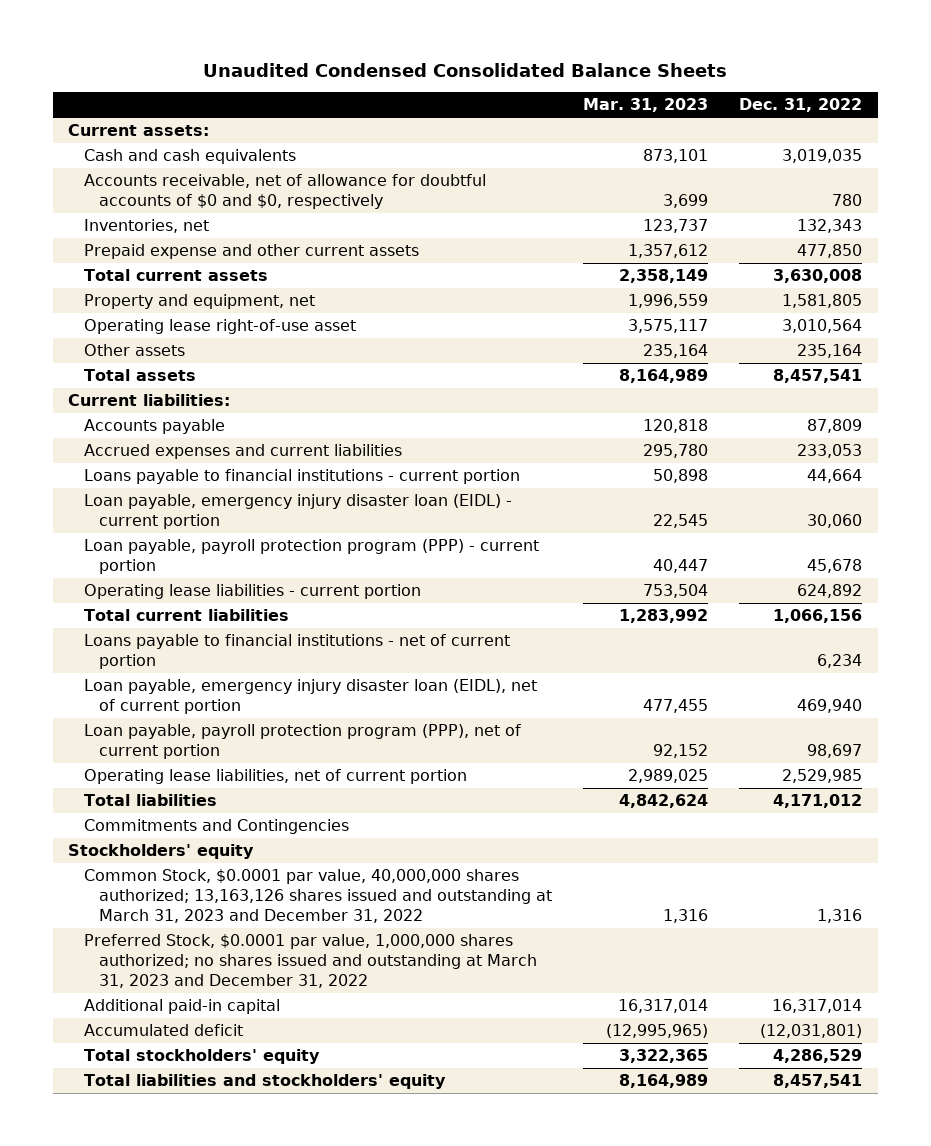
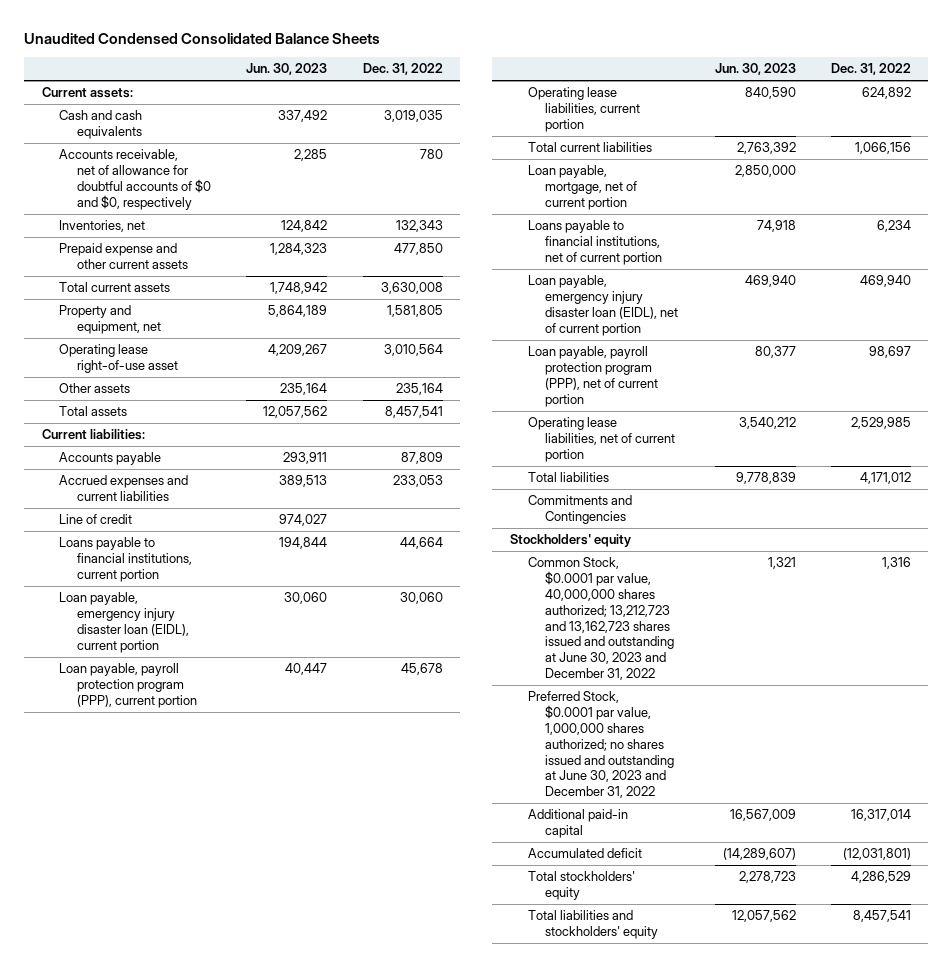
[583,98,709,113] Mar. 31, 2023 -> none
none -> [246,63,328,76] Jun. 30, 2023
none -> [59,514,133,525] Line of credit
[83,469,520,485] Loans payable to financial institutions - current portion -> [59,537,193,582] Loans payable to financial institutions, current portion
[83,494,512,529] Loan payable, emergency injury disaster loan (EIDL) - current portion -> [59,592,190,653] Loan payable, emergency injury disaster loan (EIDL), current portion
[83,539,539,574] Loan payable, payroll protection program (PPP) - current portion -> [59,663,198,708] Loan payable, payroll protection program (PPP), current portion
[83,584,421,600] Operating lease liabilities - current portion -> [527,87,641,132] Operating lease liabilities, current portion
none -> [527,165,638,210] Loan payable, mortgage, net of current portion
[83,634,510,669] Loans payable to financial institutions - net of current portion -> [527,220,663,265] Loans payable to financial institutions, net of current portion
[83,869,552,923] Common Stock, $0.0001 par value, 40,000,000 shares authorized; 13,163,126 shares issued and outstanding at March 31, 2023 and December 31, 2022 -> [527,557,675,680] Common Stock, $0.0001 par value, 40,000,000 shares authorized; 13,212,723 and 13,162,723 shares issued and outstanding at June 30, 2023 and December 31, 2022
[83,934,537,988] Preferred Stock, $0.0001 par value, 1,000,000 shares authorized; no shares issued and outstanding at March 31, 2023 and December 31, 2022 -> [527,691,675,799] Preferred Stock, $0.0001 par value, 1,000,000 shares authorized; no shares issued and outstanding at June 30, 2023 and December 31, 2022

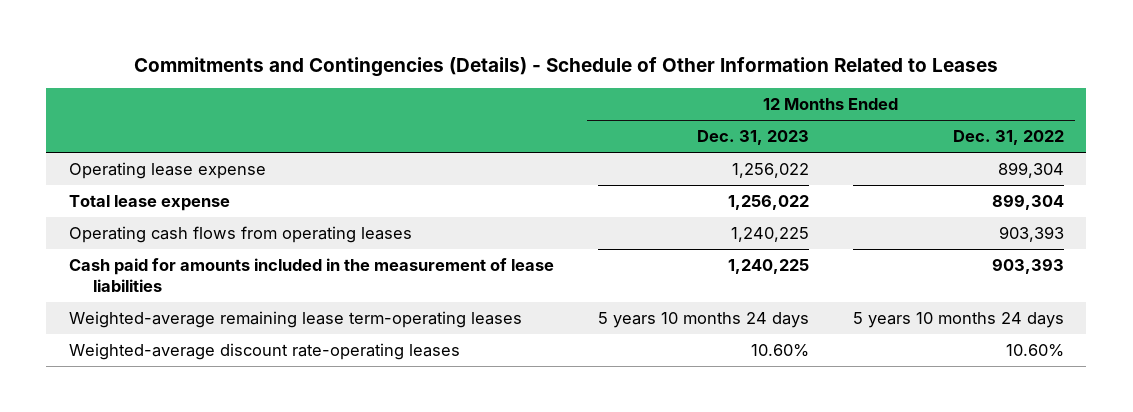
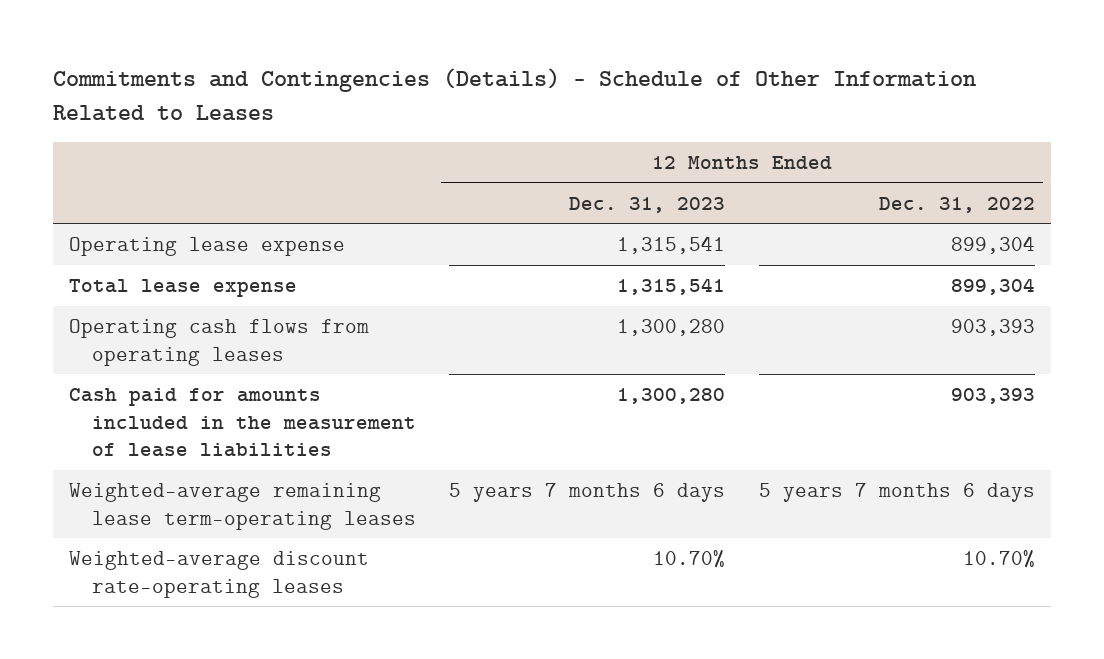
[731,163,809,179] 1,256,022 -> [617,235,726,254] 1,315,541
[727,195,809,211] 1,256,022 -> [617,277,726,295] 1,315,541
[730,227,809,243] 1,240,225 -> [617,318,726,336] 1,300,280
[727,259,809,275] 1,240,225 -> [617,387,726,404] 1,300,280
[597,312,809,329] 5 years 10 months 24 days -> [449,482,726,502] 5 years 7 months 6 days
[853,312,1065,329] 5 years 10 months 24 days -> [758,482,1035,502] 5 years 7 months 6 days
[750,344,809,358] 10.60% -> [653,549,726,568] 10.70%
[1006,344,1065,358] 10.60% -> [962,549,1035,568] 10.70%

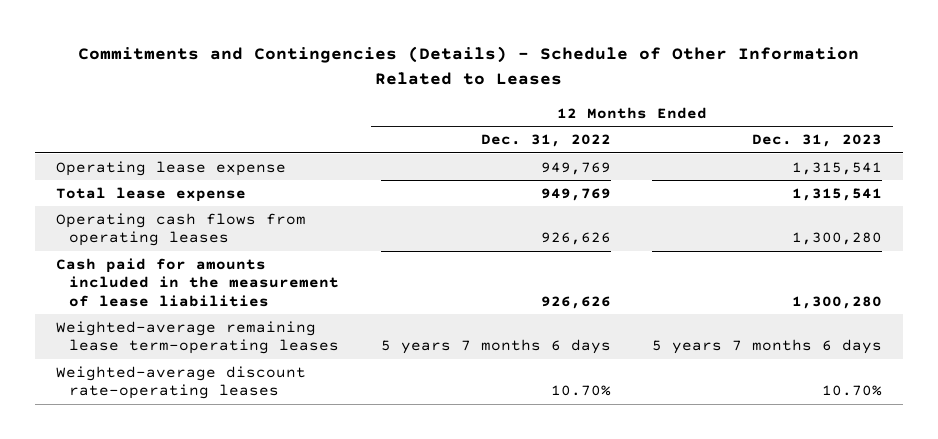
[950,235,1035,254] 899,304 -> [540,161,611,175] 949,769
[950,277,1035,295] 899,304 -> [540,187,611,201] 949,769
[950,318,1035,336] 903,393 -> [540,232,611,246] 926,626
[950,387,1035,404] 903,393 -> [540,295,611,309] 926,626

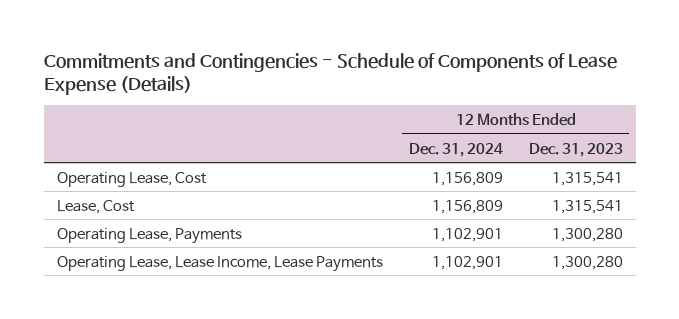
[77,46,859,86] Commitments and Contingencies (Details) - Schedule of Other Information Related to Leases -> [43,52,617,96] Commitments and Contingencies - Schedule of Components of Lease Expense (Details)
[480,134,611,148] Dec. 31, 2022 -> none
none -> [408,142,503,157] Dec. 31, 2024
[55,320,340,355] Weighted-average remaining lease term-operating leases -> none
[55,365,306,400] Weighted-average discount rate-operating leases -> none
[55,160,286,176] Operating lease expense -> [56,171,207,187] Operating Lease, Cost
[55,186,246,202] Total lease expense -> [56,199,135,214] Lease, Cost
[55,212,306,247] Operating cash flows from operating leases -> [56,227,242,244] Operating Lease, Payments
[55,257,340,307] Cash paid for amounts included in the measurement of lease liabilities -> [56,255,383,272] Operating Lease, Lease Income, Lease Payments

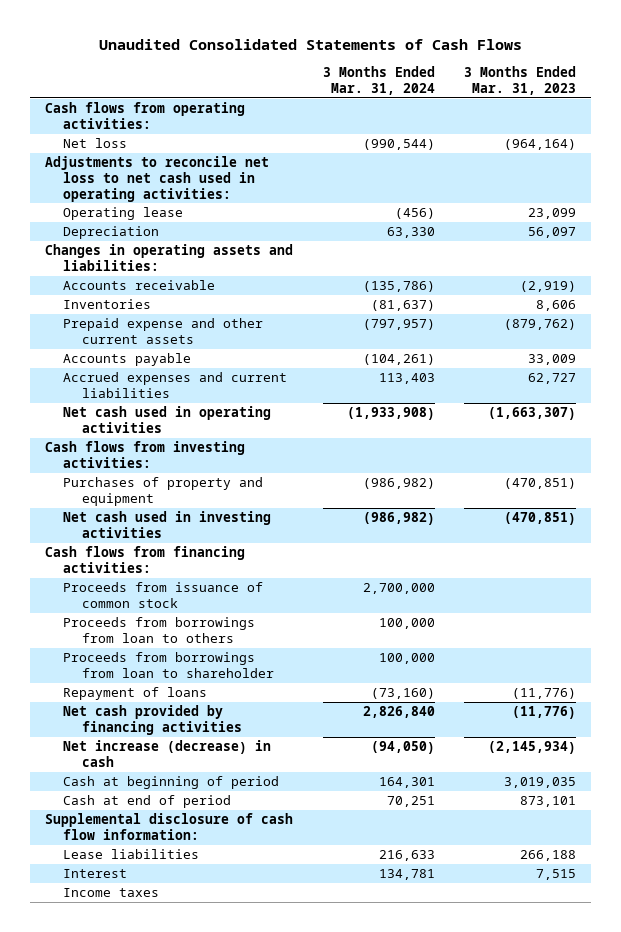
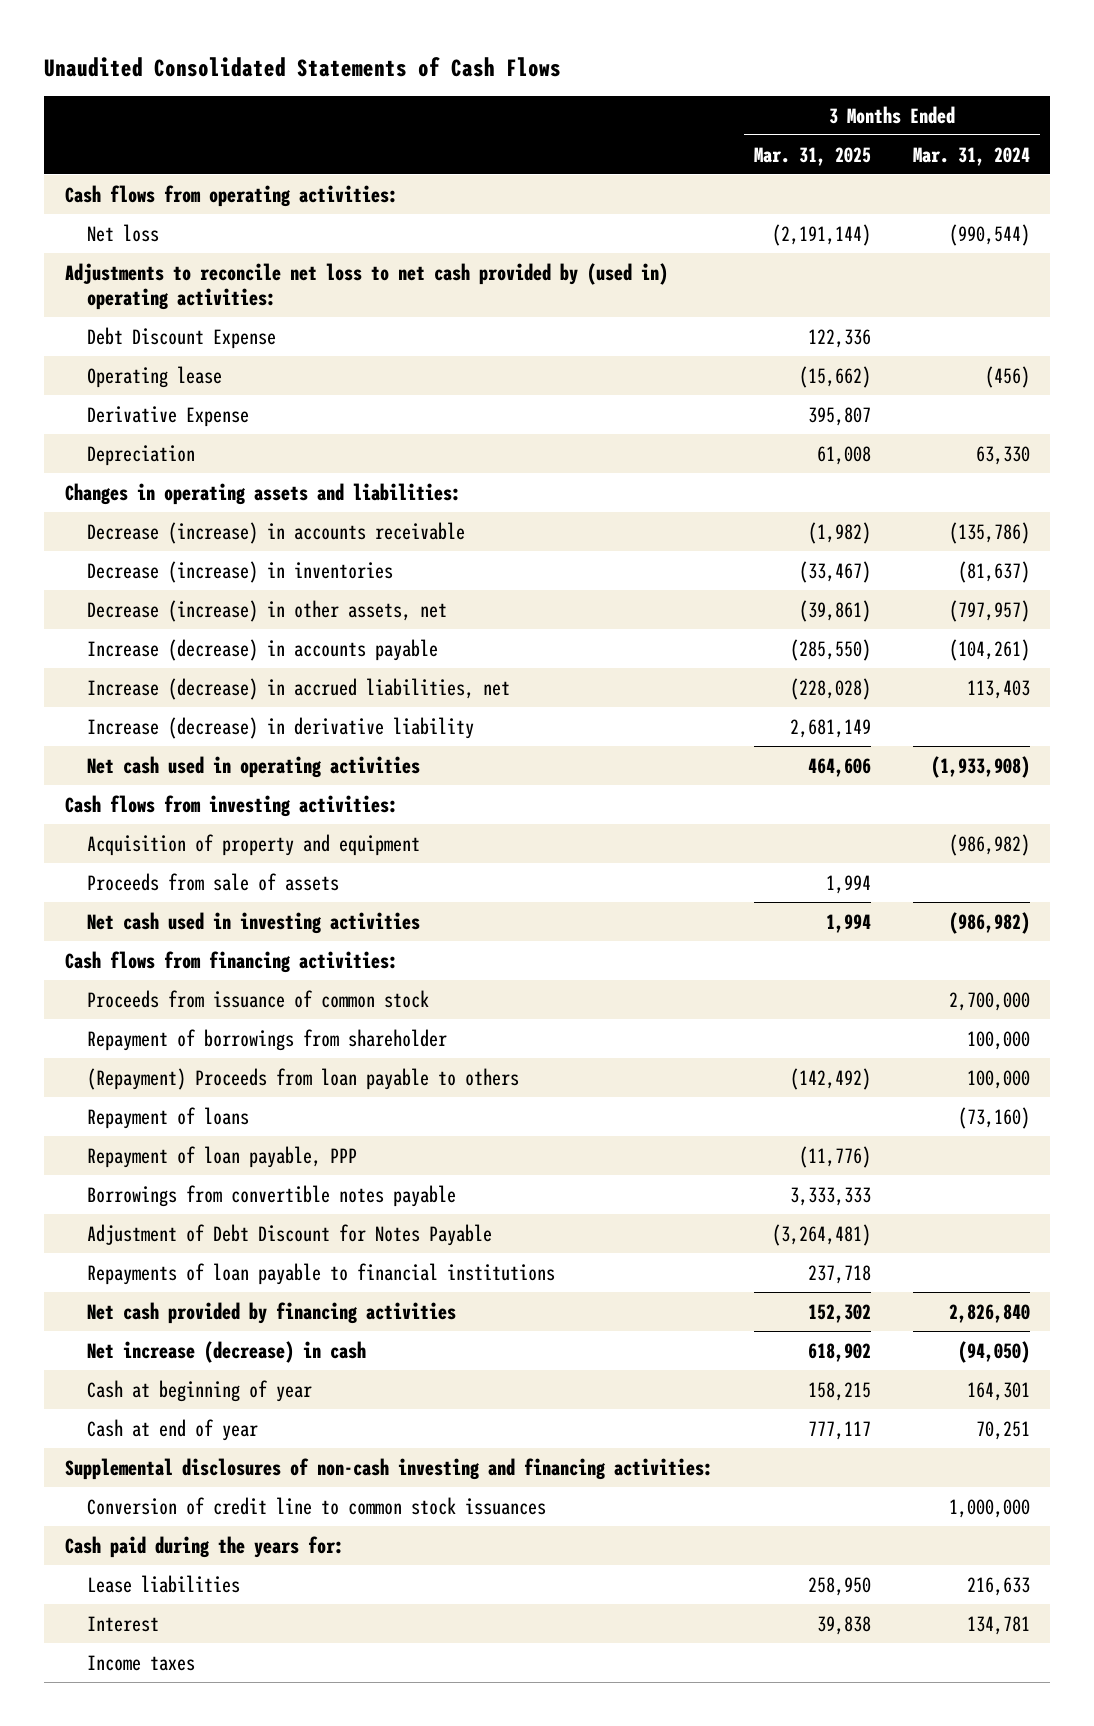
[464,66,577,95] 3 Months Ended Mar. 31, 2023 -> none
none -> [754,146,872,166] Mar. 31, 2025
[44,156,269,202] Adjustments to reconcile net loss to net cash used in operating activities: -> [64,262,668,310] Adjustments to reconcile net loss to net cash provided by (used in) operating activities:
none -> [86,326,276,349] Debt Discount Expense
none -> [86,405,249,427] Derivative Expense
[63,280,216,291] Accounts receivable -> [86,521,465,544] Decrease (increase) in accounts receivable
[63,299,152,310] Inventories -> [86,560,393,583] Decrease (increase) in inventories
[63,318,264,344] Prepaid expense and other current assets -> [86,599,447,622] Decrease (increase) in other assets, net
[63,353,192,367] Accounts payable -> [86,638,438,661] Increase (decrease) in accounts payable
[63,372,288,398] Accrued expenses and current liabilities -> [86,677,510,700] Increase (decrease) in accrued liabilities, net
none -> [86,716,474,739] Increase (decrease) in derivative liability
[63,477,264,506] Purchases of property and equipment -> [86,833,420,856] Acquisition of property and equipment
none -> [86,872,339,891] Proceeds from sale of assets
[63,652,275,678] Proceeds from borrowings from loan to shareholder -> none
none -> [86,1028,447,1051] Repayment of borrowings from shareholder
[63,617,256,643] Proceeds from borrowings from loan to others -> [86,1067,519,1090] (Repayment) Proceeds from loan payable to others
none -> [86,1145,357,1168] Repayment of loan payable, PPP
none -> [86,1184,456,1207] Borrowings from convertible notes payable
none -> [86,1223,492,1246] Adjustment of Debt Discount for Notes Payable
none -> [86,1262,555,1285] Repayments of loan payable to financial institutions
[63,776,280,790] Cash at beginning of period -> [86,1379,312,1402] Cash at beginning of year
[63,795,232,809] Cash at end of period -> [86,1418,258,1441] Cash at end of year
[44,813,293,840] Supplemental disclosure of cash flow information: -> [64,1457,713,1480] Supplemental disclosures of non-cash investing and financing activities:
none -> [86,1496,546,1515] Conversion of credit line to common stock issuances
none -> [64,1535,344,1558] Cash paid during the years for:

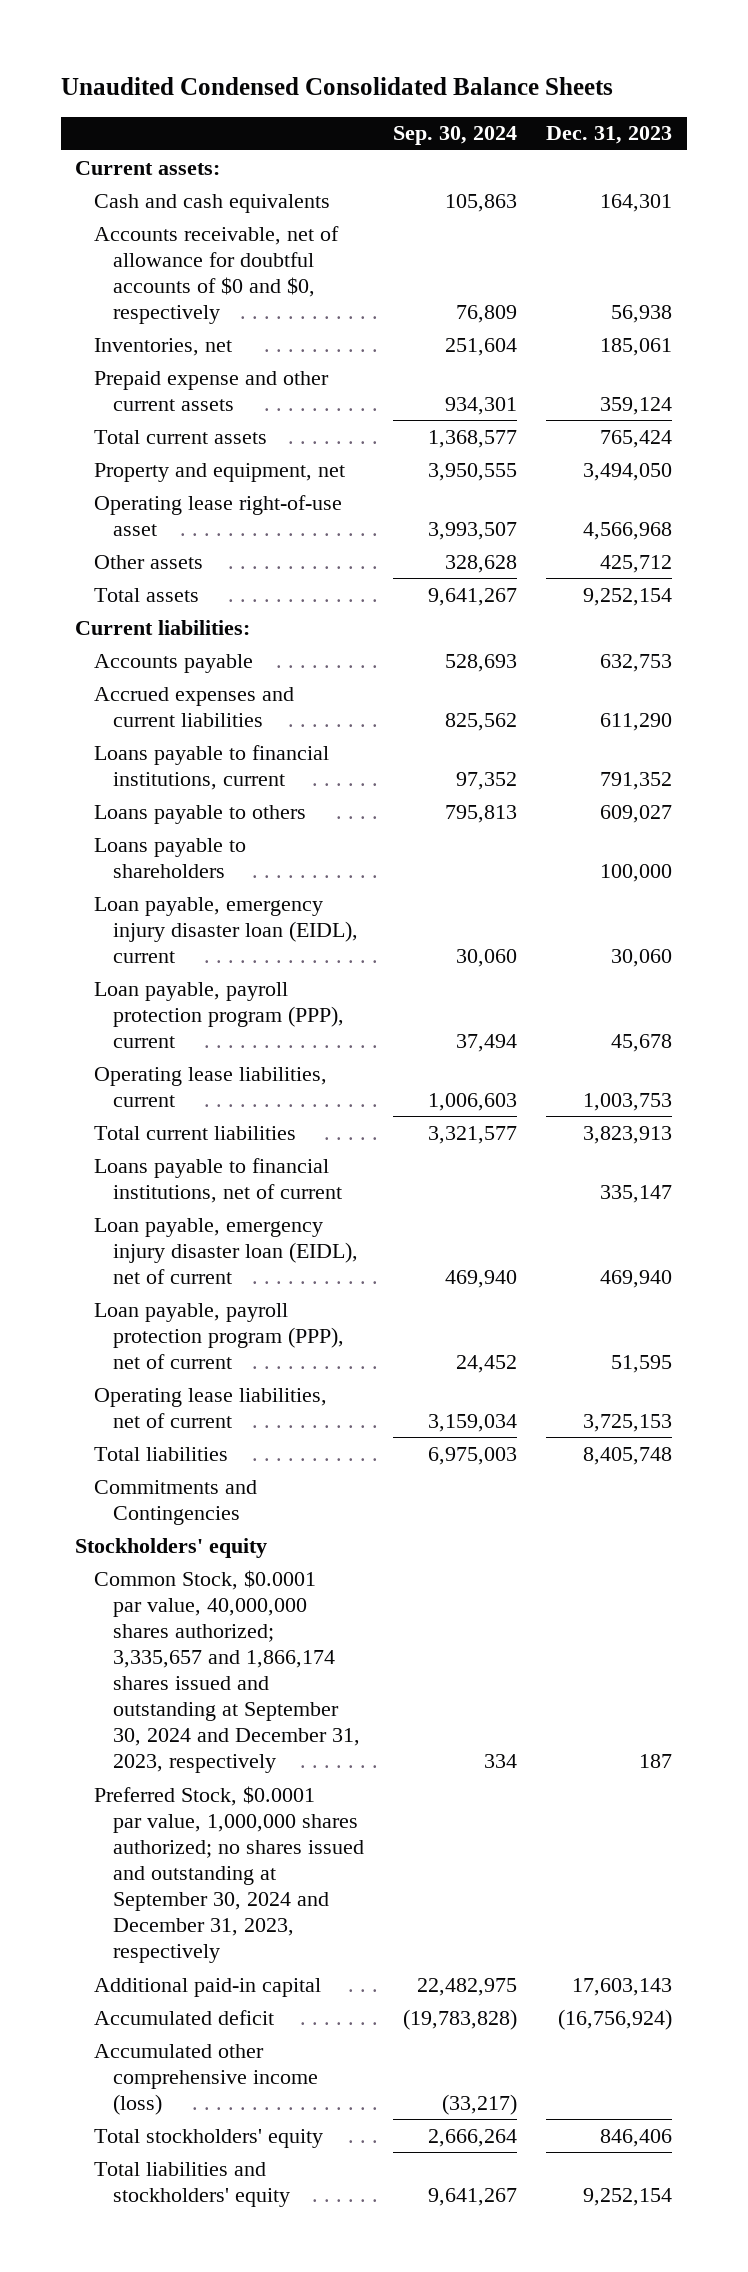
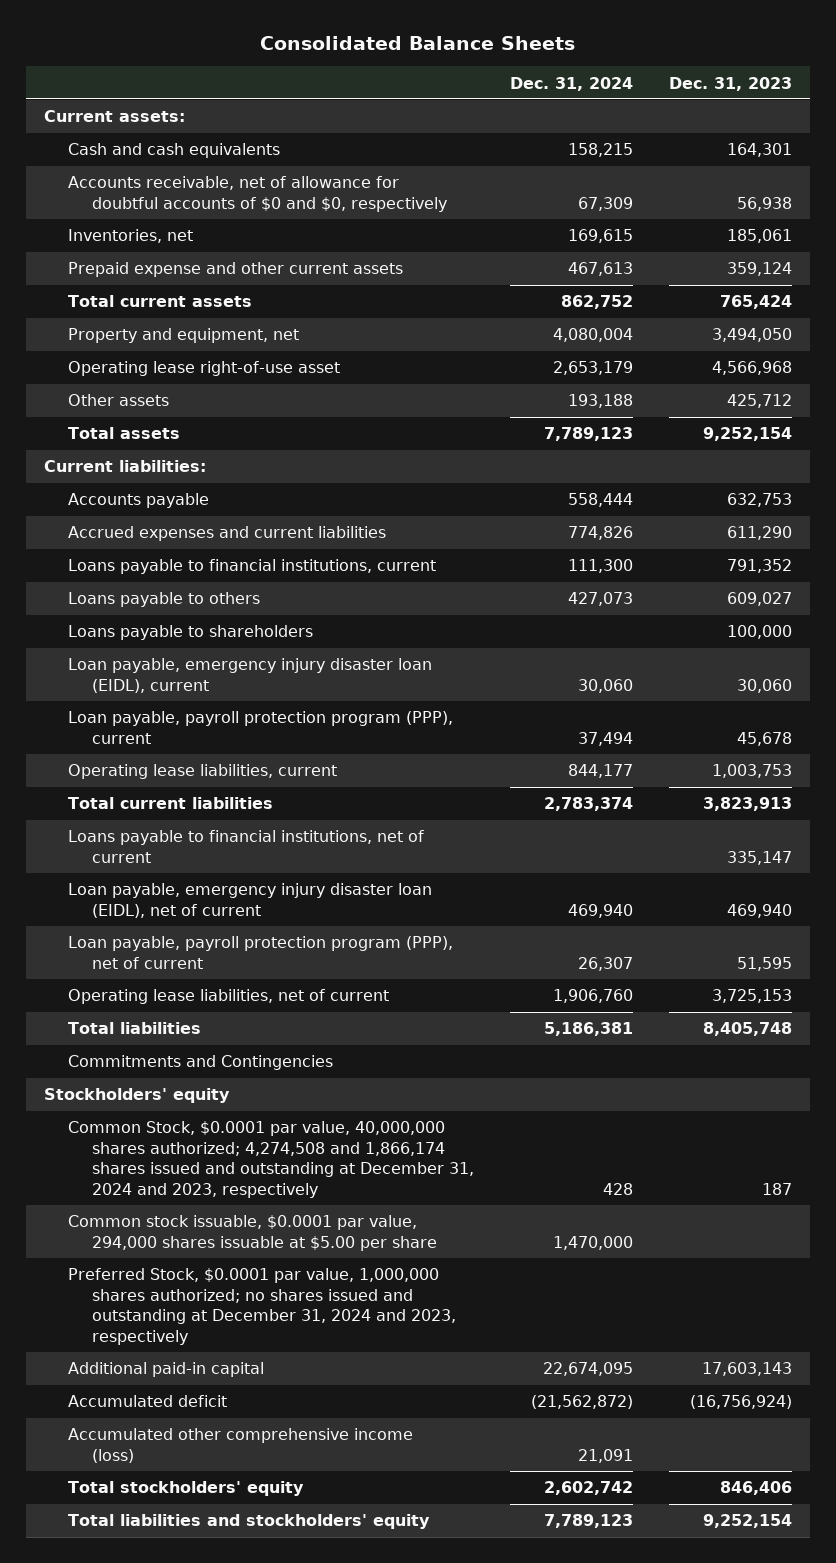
[60,76,613,95] Unaudited Condensed Consolidated Balance Sheets -> [259,36,575,51] Consolidated Balance Sheets
[393,126,518,146] Sep. 30, 2024 -> none
none -> [510,76,634,91] Dec. 31, 2024
[94,1569,360,1774] Common Stock, $0.0001 par value, 40,000,000 shares authorized; 3,335,657 and 1,866,174 shares issued and outstanding at September 30, 2024 and December 31, 2023, respectively -> [67,1121,475,1198] Common Stock, $0.0001 par value, 40,000,000 shares authorized; 4,274,508 and 1,866,174 shares issued and outstanding at December 31, 2024 and 2023, respectively
none -> [67,1215,438,1251] Common stock issuable, $0.0001 par value, 294,000 shares issuable at $5.00 per share
[94,1785,364,1964] Preferred Stock, $0.0001 par value, 1,000,000 shares authorized; no shares issued and outstanding at September 30, 2024 and December 31, 2023, respectively -> [67,1268,457,1345] Preferred Stock, $0.0001 par value, 1,000,000 shares authorized; no shares issued and outstanding at December 31, 2024 and 2023, respectively

